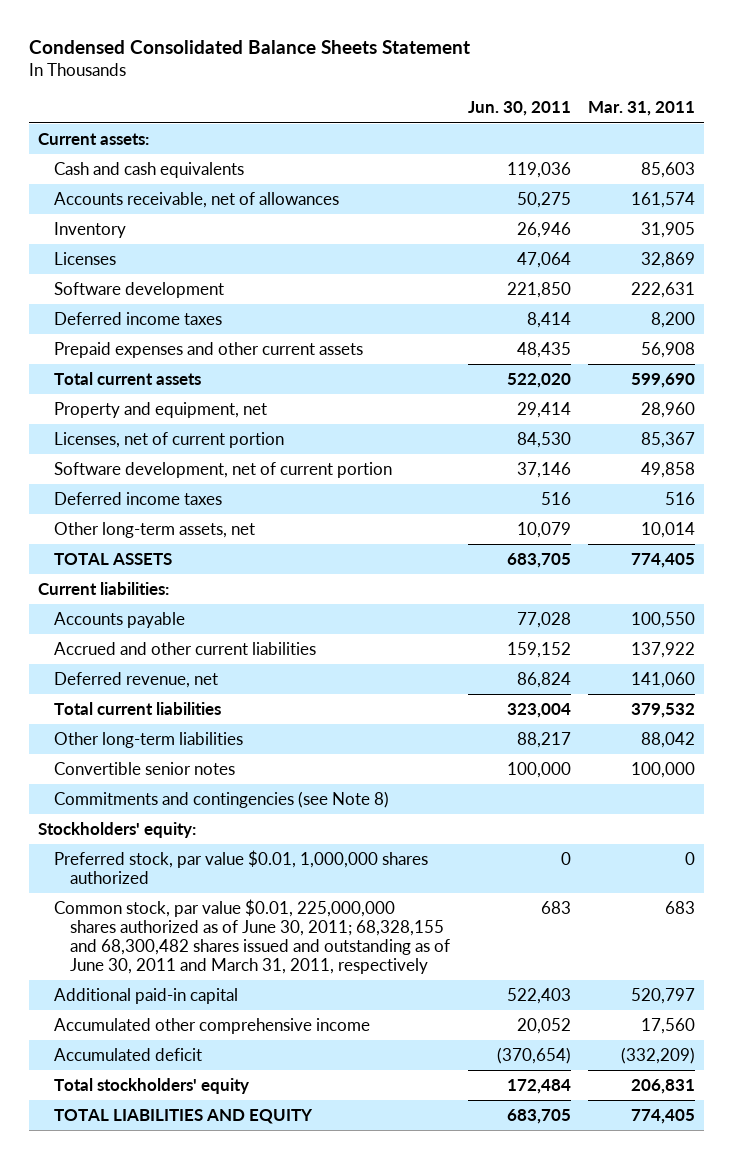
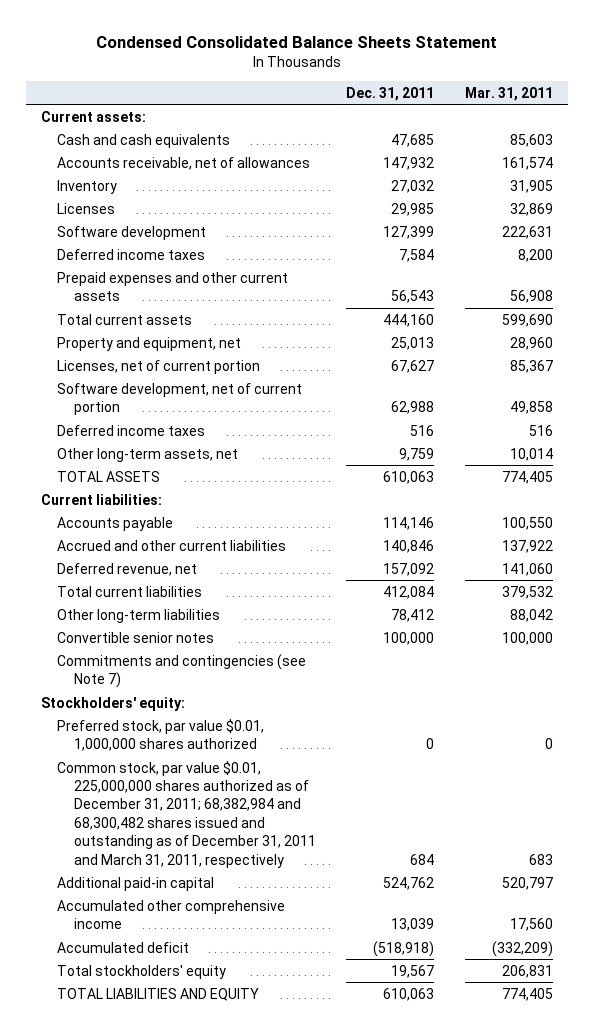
[467,101,571,117] Jun. 30, 2011 -> none
none -> [346,86,435,101] Dec. 31, 2011
[53,790,389,808] Commitments and contingencies (see Note 8) -> [57,653,307,689] Commitments and contingencies (see Note 7)
[53,898,450,974] Common stock, par value $0.01, 225,000,000 shares authorized as of June 30, 2011; 68,328,155 and 68,300,482 shares issued and outstanding as of June 30, 2011 and March 31, 2011, respectively -> [57,760,317,868] Common stock, par value $0.01, 225,000,000 shares authorized as of December 31, 2011; 68,382,984 and 68,300,482 shares issued and outstanding as of December 31, 2011 and March 31, 2011, respectively

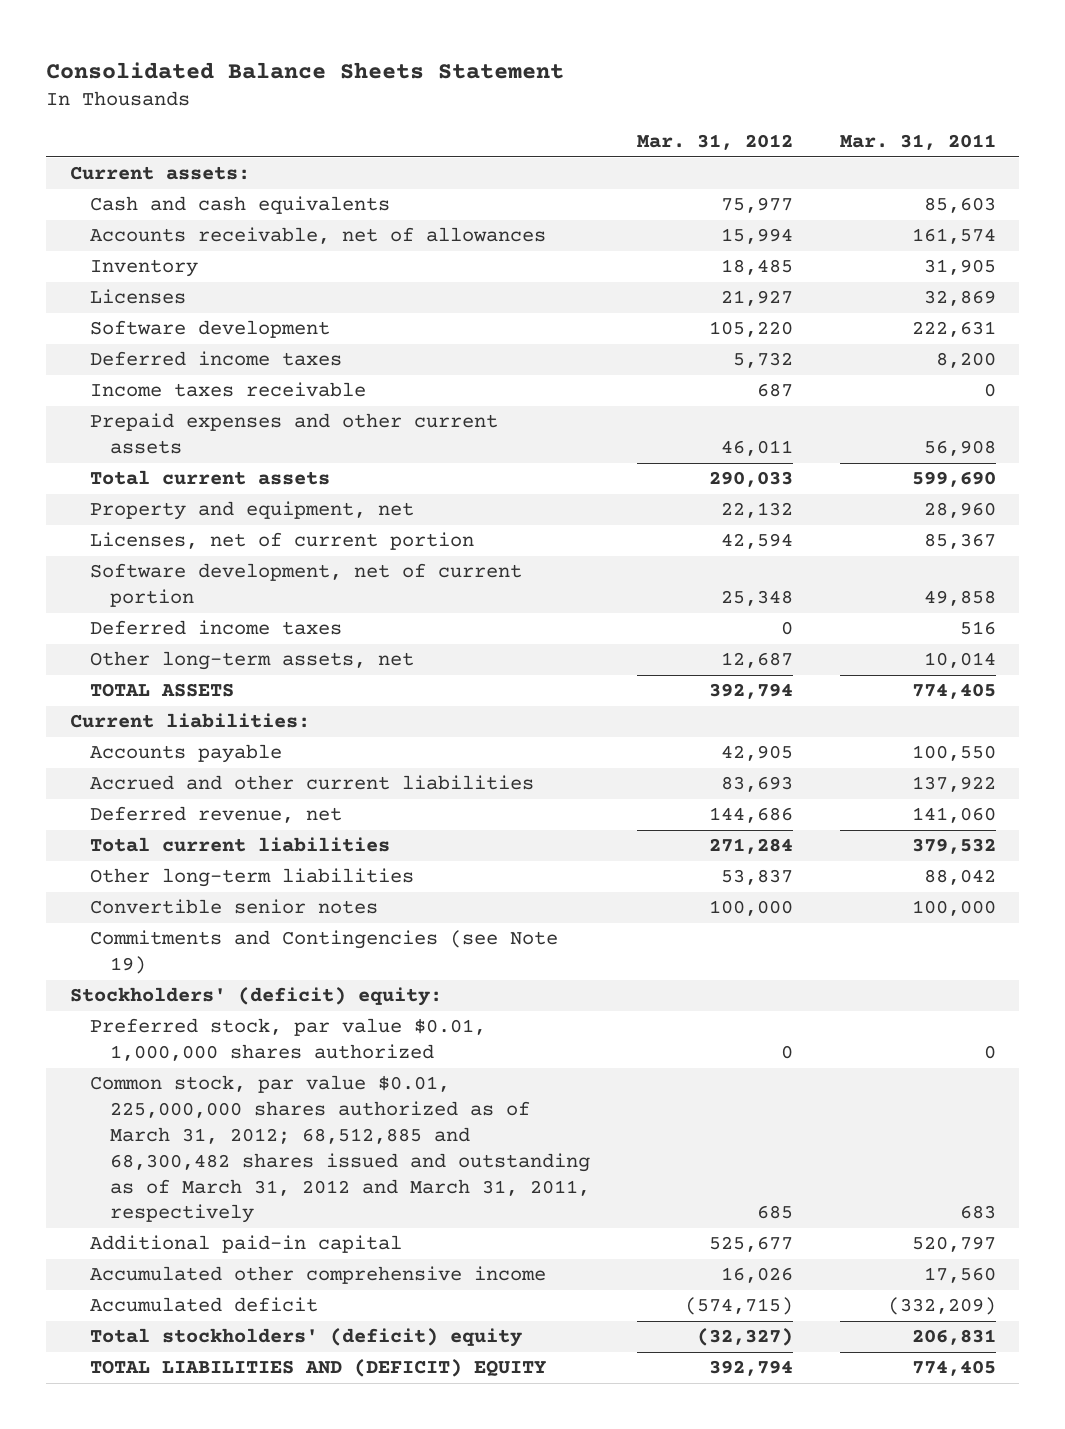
[95,35,497,48] Condensed Consolidated Balance Sheets Statement -> [46,61,565,79] Consolidated Balance Sheets Statement
[346,86,435,101] Dec. 31, 2011 -> none
none -> [636,134,793,151] Mar. 31, 2012
none -> [89,382,366,398] Income taxes receivable
[57,653,307,689] Commitments and contingencies (see Note 7) -> [89,930,558,975] Commitments and Contingencies (see Note 19)
[40,696,185,711] Stockholders' equity: -> [69,987,442,1007] Stockholders' (deficit) equity:
[57,760,317,868] Common stock, par value $0.01, 225,000,000 shares authorized as of December 31, 2011; 68,382,984 and 68,300,482 shares issued and outstanding as of December 31, 2011 and March 31, 2011, respectively -> [89,1075,590,1224] Common stock, par value $0.01, 225,000,000 shares authorized as of March 31, 2012; 68,512,885 and 68,300,482 shares issued and outstanding as of March 31, 2012 and March 31, 2011, respectively
[57,964,227,979] Total stockholders' equity -> [89,1328,522,1348] Total stockholders' (deficit) equity
[57,987,260,1001] TOTAL LIABILITIES AND EQUITY -> [89,1359,546,1378] TOTAL LIABILITIES AND (DEFICIT) EQUITY

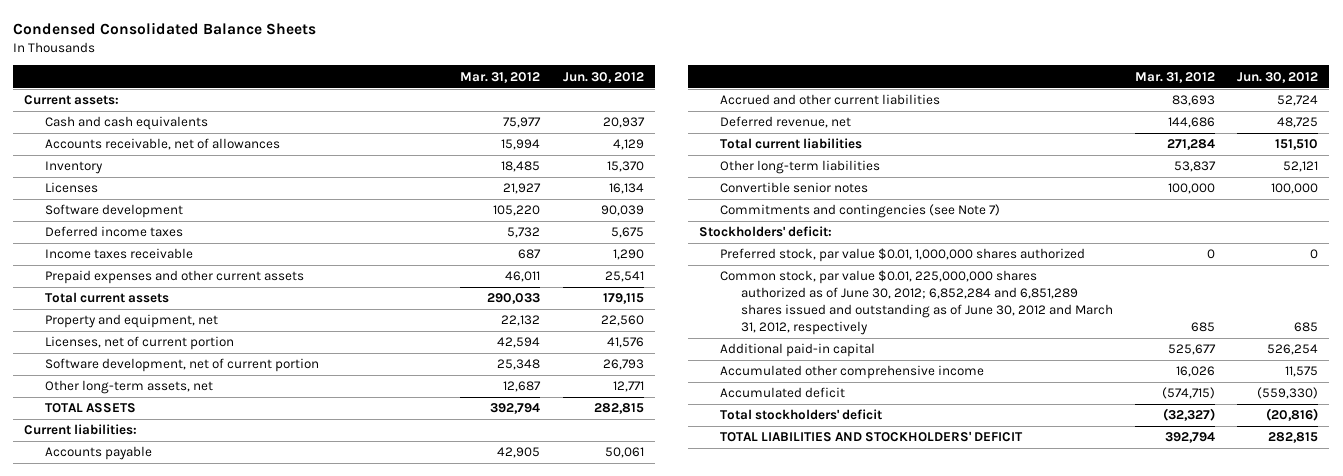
[46,61,565,79] Consolidated Balance Sheets Statement -> [13,22,317,36] Condensed Consolidated Balance Sheets
[839,134,996,151] Mar. 31, 2011 -> none
none -> [562,71,644,83] Jun. 30, 2012
[89,620,342,636] Deferred income taxes -> none
[89,930,558,975] Commitments and Contingencies (see Note 19) -> [719,204,1000,219] Commitments and contingencies (see Note 7)
[69,987,442,1007] Stockholders' (deficit) equity: -> [699,226,833,238] Stockholders' deficit:
[89,1075,590,1224] Common stock, par value $0.01, 225,000,000 shares authorized as of March 31, 2012; 68,512,885 and 68,300,482 shares issued and outstanding as of March 31, 2012 and March 31, 2011, respectively -> [719,270,1113,335] Common stock, par value $0.01, 225,000,000 shares authorized as of June 30, 2012; 6,852,284 and 6,851,289 shares issued and outstanding as of June 30, 2012 and March 31, 2012, respectively
[89,1328,522,1348] Total stockholders' (deficit) equity -> [719,409,882,421] Total stockholders' deficit
[89,1359,546,1378] TOTAL LIABILITIES AND (DEFICIT) EQUITY -> [719,431,1023,443] TOTAL LIABILITIES AND STOCKHOLDERS' DEFICIT

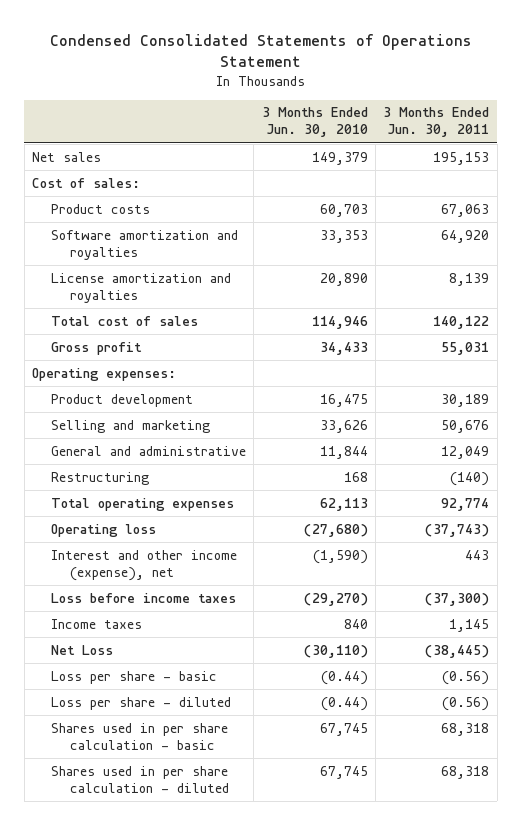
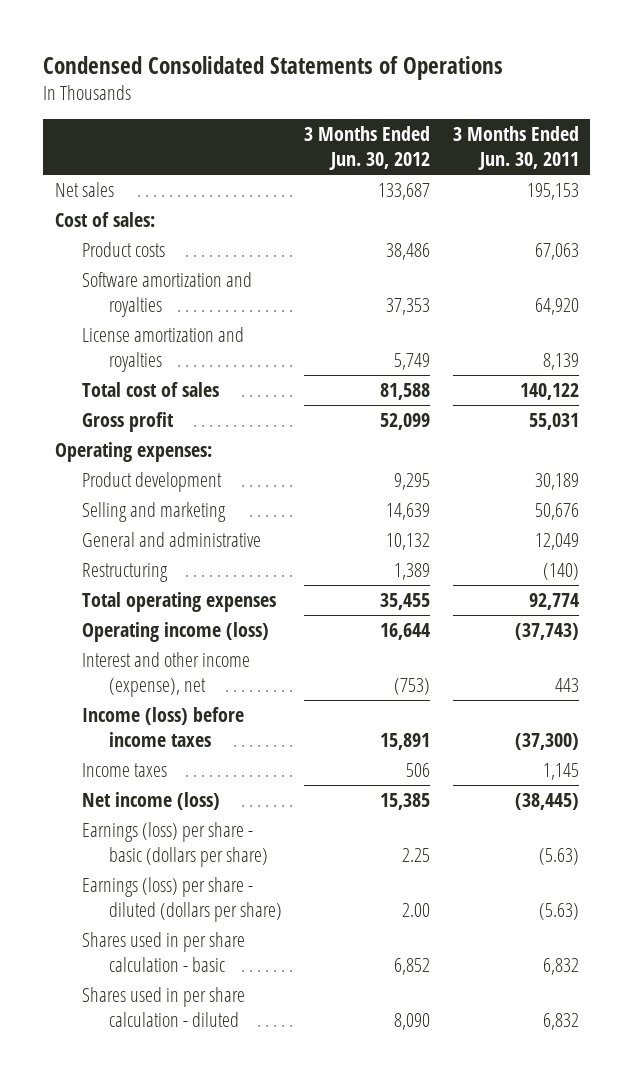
[49,33,472,68] Condensed Consolidated Statements of Operations Statement -> [43,55,504,80] Condensed Consolidated Statements of Operations
[261,107,368,138] 3 Months Ended Jun. 30, 2010 -> none
none -> [304,126,431,171] 3 Months Ended Jun. 30, 2012
[51,523,157,537] Operating loss -> [81,621,269,642] Operating income (loss)
[51,592,237,603] Loss before income taxes -> [81,706,244,747] Income (loss) before income taxes
[51,644,114,655] Net Loss -> [81,791,220,810] Net income (loss)
[51,670,218,684] Loss per share - basic -> [81,821,268,867] Earnings (loss) per share - basic (dollars per share)
[442,670,490,685] (0.56) -> [538,847,579,865] (5.63)
[51,696,232,710] Loss per share - diluted -> [81,876,282,922] Earnings (loss) per share - diluted (dollars per share)
[442,696,490,711] (0.56) -> [538,902,579,920] (5.63)
[441,722,490,736] 68,318 -> [542,957,579,975] 6,832
[441,765,490,779] 68,318 -> [542,1012,579,1030] 6,832

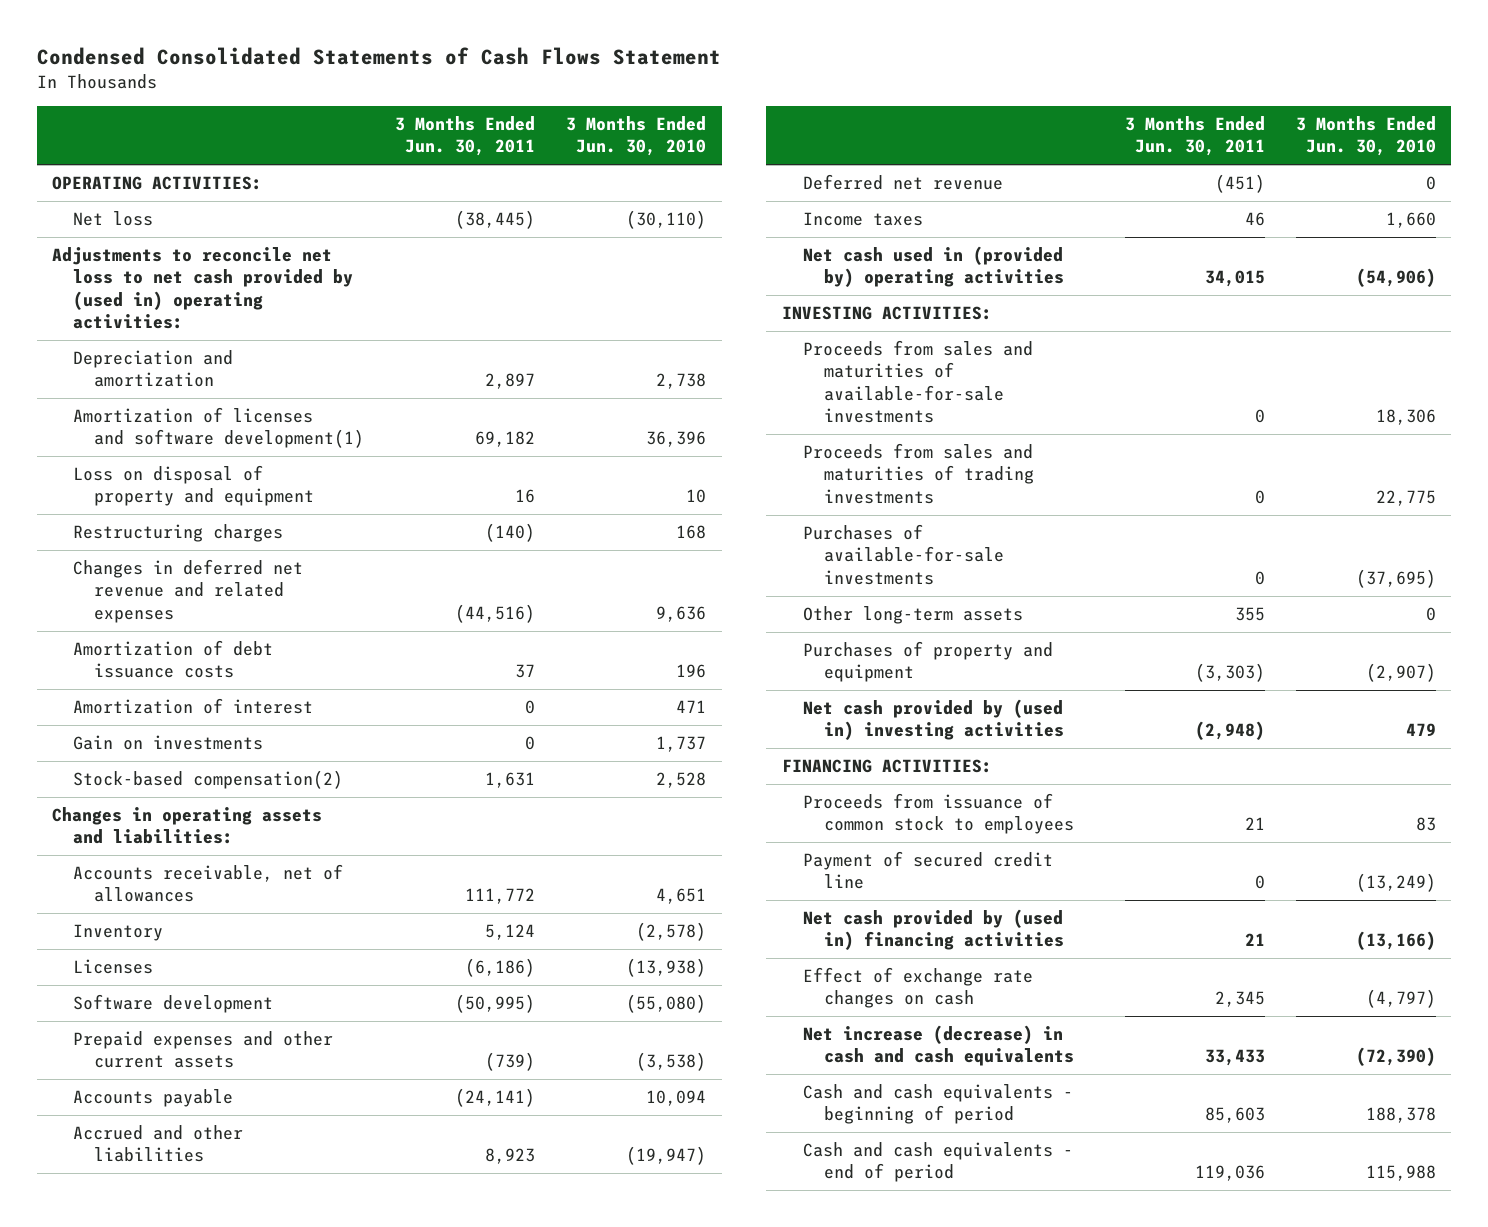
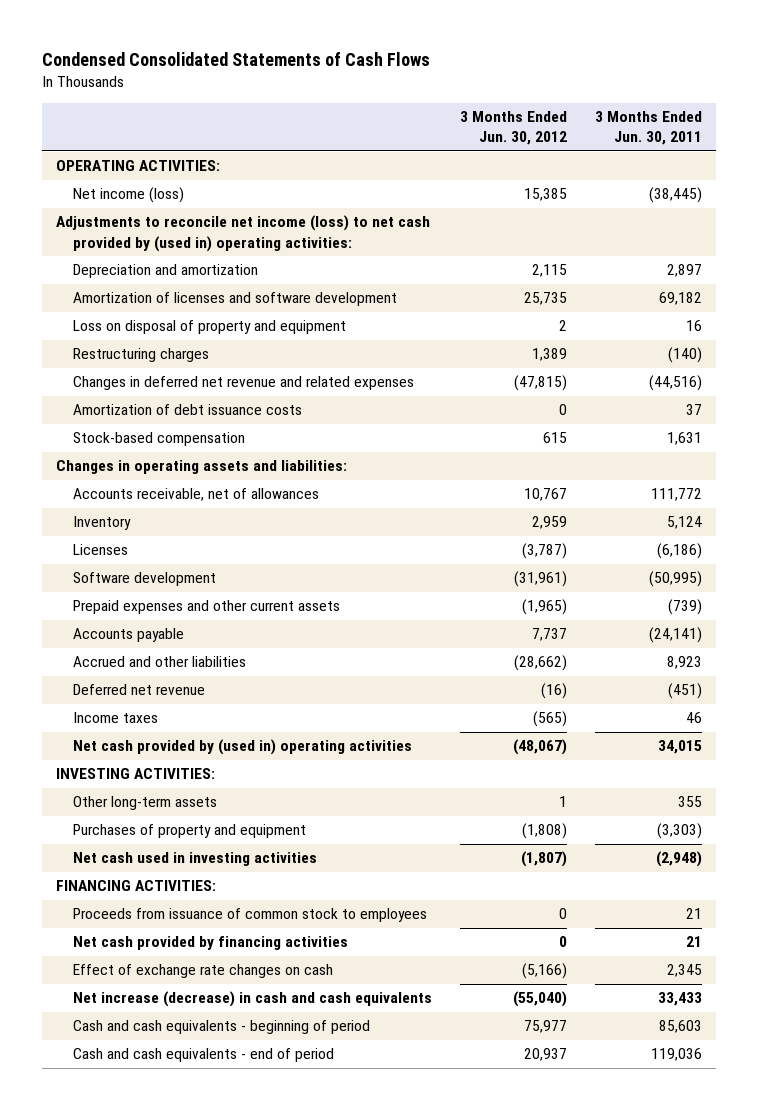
[36,47,721,66] Condensed Consolidated Statements of Cash Flows Statement -> [42,52,431,67] Condensed Consolidated Statements of Cash Flows
[566,116,707,157] 3 Months Ended Jun. 30, 2010 -> none
none -> [460,111,568,146] 3 Months Ended Jun. 30, 2012
[73,211,154,227] Net loss -> [73,187,185,204] Net income (loss)
[51,247,354,329] Adjustments to reconcile net loss to net cash provided by (used in) operating activities: -> [56,215,431,252] Adjustments to reconcile net income (loss) to net cash provided by (used in) operating activities:
[73,407,365,449] Amortization of licenses and software development(1) -> [73,292,398,307] Amortization of licenses and software development
[73,698,314,715] Amortization of interest -> none
[73,735,264,751] Gain on investments -> none
[73,770,344,790] Stock-based compensation(2) -> [73,432,246,447] Stock-based compensation
[802,246,1065,288] Net cash used in (provided by) operating activities -> [73,739,413,756] Net cash provided by (used in) operating activities
[802,340,1033,423] Proceeds from sales and maturities of available-for-sale investments -> none
[802,443,1035,504] Proceeds from sales and maturities of trading investments -> none
[802,524,1005,585] Purchases of available-for-sale investments -> none
[802,699,1065,741] Net cash provided by (used in) investing activities -> [73,852,318,867] Net cash used in investing activities
[802,851,1053,890] Payment of secured credit line -> none
[802,909,1065,951] Net cash provided by (used in) financing activities -> [73,936,349,951] Net cash provided by financing activities

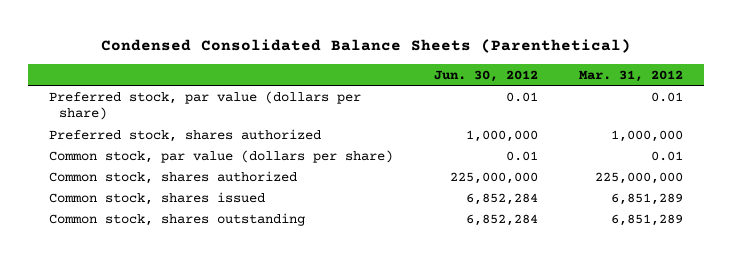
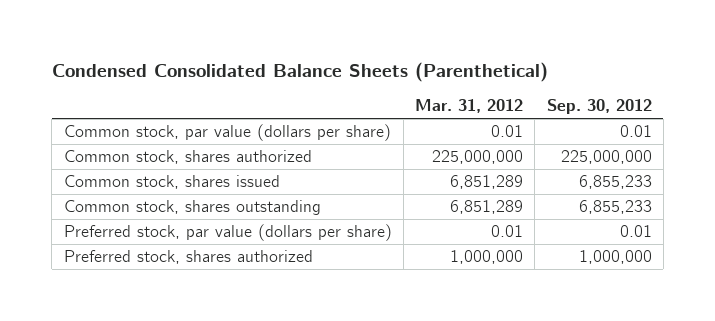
[434,69,539,82] Jun. 30, 2012 -> none
none -> [546,99,652,115] Sep. 30, 2012
[48,90,361,121] Preferred stock, par value (dollars per share) -> [63,224,392,242] Preferred stock, par value (dollars per share)
[48,128,321,142] Preferred stock, shares authorized -> [63,250,313,265] Preferred stock, shares authorized

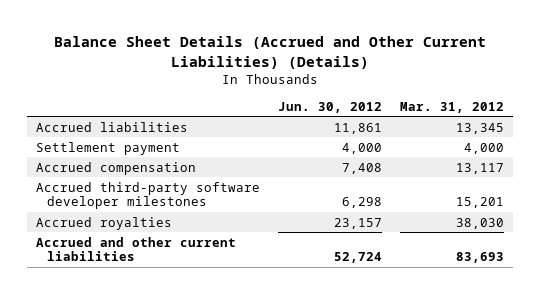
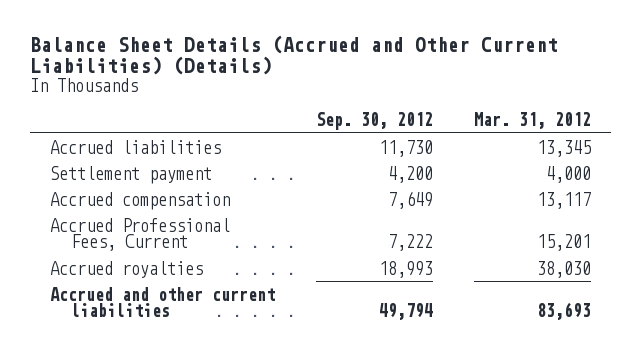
[278,101,383,113] Jun. 30, 2012 -> none
none -> [316,111,434,130] Sep. 30, 2012
[36,181,261,210] Accrued third-party software developer milestones -> [50,217,231,252] Accrued Professional Fees, Current

